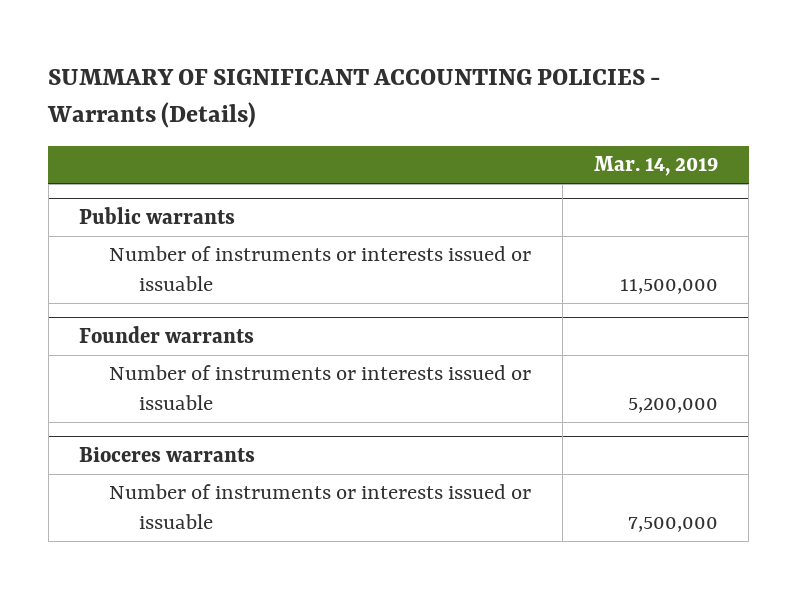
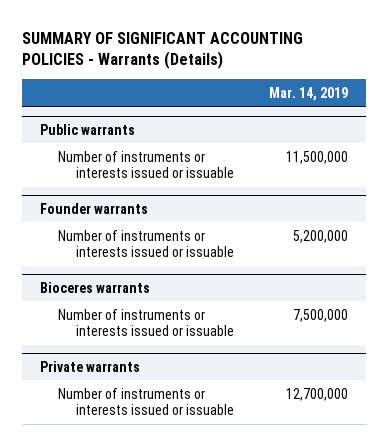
none -> [39,360,140,372] Private warrants
none -> [58,387,235,415] Number of instruments or interests issued or issuable

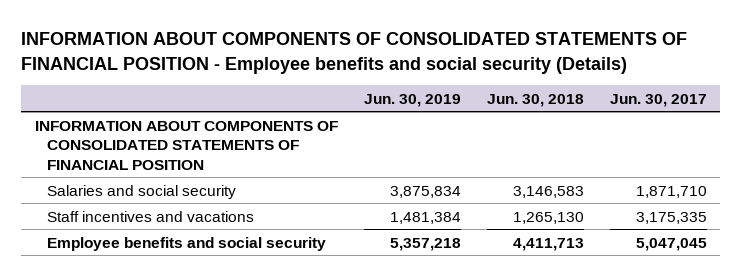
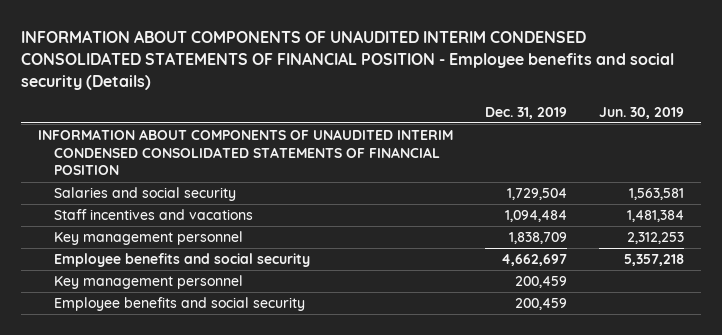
[21,32,688,74] INFORMATION ABOUT COMPONENTS OF CONSOLIDATED STATEMENTS OF FINANCIAL POSITION - Employee benefits and social security (Details) -> [21,30,675,90] INFORMATION ABOUT COMPONENTS OF UNAUDITED INTERIM CONDENSED CONSOLIDATED STATEMENTS OF FINANCIAL POSITION - Employee benefits and social security (Details)
[487,93,585,107] Jun. 30, 2018 -> none
[610,93,708,107] Jun. 30, 2017 -> none
none -> [484,106,567,119] Dec. 31, 2019
[34,120,338,170] INFORMATION ABOUT COMPONENTS OF CONSOLIDATED STATEMENTS OF FINANCIAL POSITION -> [37,129,453,176] INFORMATION ABOUT COMPONENTS OF UNAUDITED INTERIM CONDENSED CONSOLIDATED STATEMENTS OF FINANCIAL POSITION
[389,185,461,198] 3,875,834 -> [629,188,685,201] 1,563,581
none -> [54,231,244,246] Key management personnel
none -> [54,275,244,290] Key management personnel
none -> [54,297,306,312] Employee benefits and social security

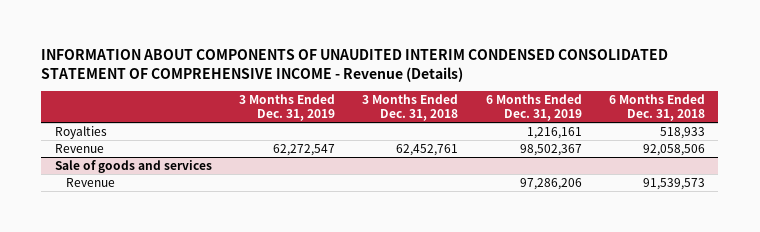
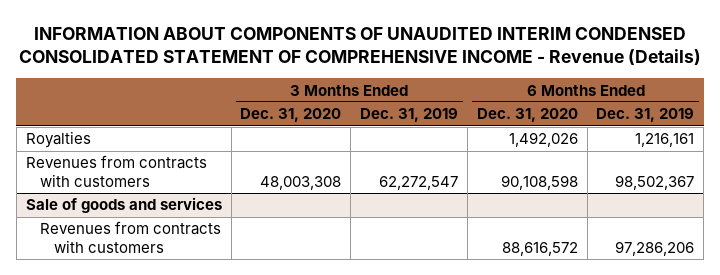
[362,93,459,121] 3 Months Ended Dec. 31, 2018 -> none
[608,93,705,121] 6 Months Ended Dec. 31, 2018 -> none
none -> [240,108,342,123] Dec. 31, 2020
none -> [476,108,578,123] Dec. 31, 2020
[54,144,104,154] Revenue -> [25,155,207,187] Revenues from contracts with customers
[65,178,115,188] Revenue -> [40,221,222,253] Revenues from contracts with customers

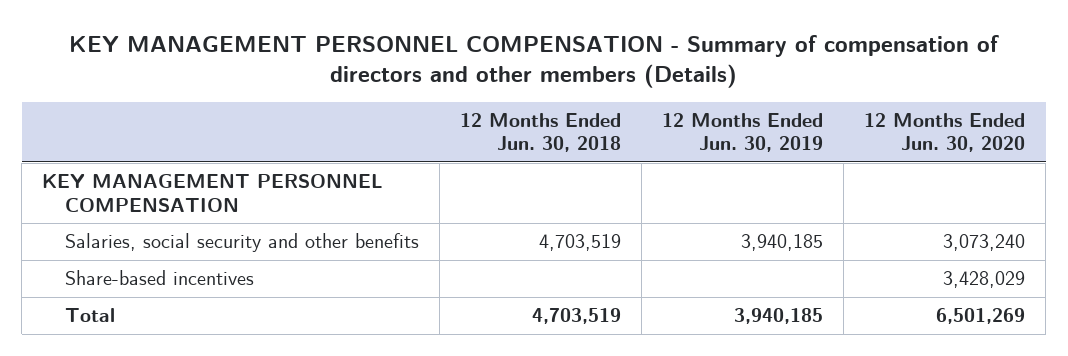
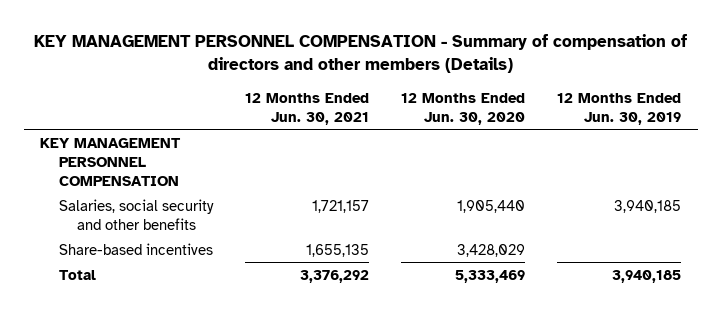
[460,112,622,153] 12 Months Ended Jun. 30, 2018 -> none
none -> [244,92,369,125] 12 Months Ended Jun. 30, 2021
[943,234,1026,252] 3,073,240 -> [457,199,526,213] 1,905,440
[936,308,1026,325] 6,501,269 -> [455,269,526,283] 5,333,469

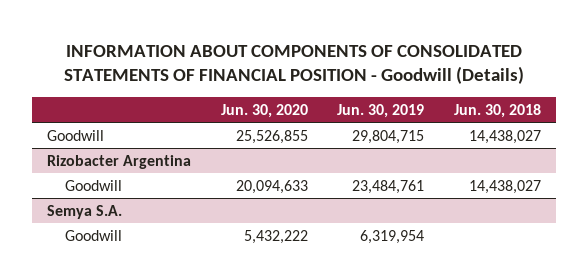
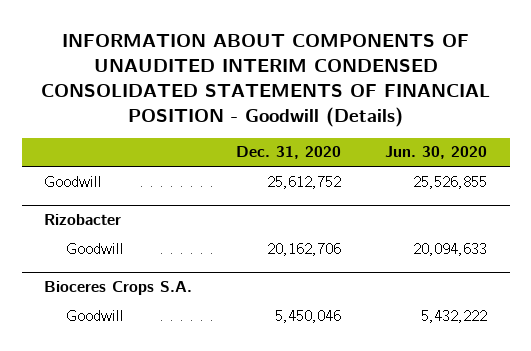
[63,44,524,85] INFORMATION ABOUT COMPONENTS OF CONSOLIDATED STATEMENTS OF FINANCIAL POSITION - Goodwill (Details) -> [40,33,490,127] INFORMATION ABOUT COMPONENTS OF UNAUDITED INTERIM CONDENSED CONSOLIDATED STATEMENTS OF FINANCIAL POSITION - Goodwill (Details)
[337,103,425,118] Jun. 30, 2019 -> none
[453,103,541,118] Jun. 30, 2018 -> none
none -> [236,146,342,160] Dec. 31, 2020
[46,154,191,169] Rizobacter Argentina -> [43,214,121,226] Rizobacter
[46,204,122,219] Semya S.A. -> none
none -> [43,281,192,296] Bioceres Crops S.A.

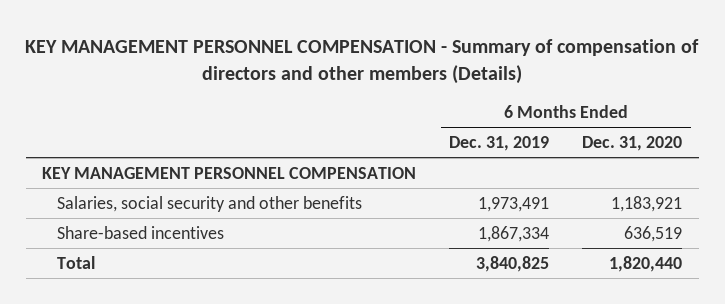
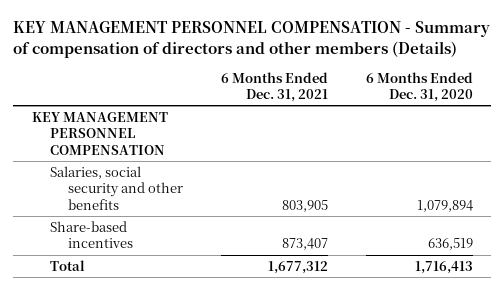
[449,135,550,151] Dec. 31, 2019 -> none
none -> [220,71,328,103] 6 Months Ended Dec. 31, 2021
[611,195,683,212] 1,183,921 -> [416,199,473,212] 1,079,894
[609,255,683,272] 1,820,440 -> [414,260,473,274] 1,716,413

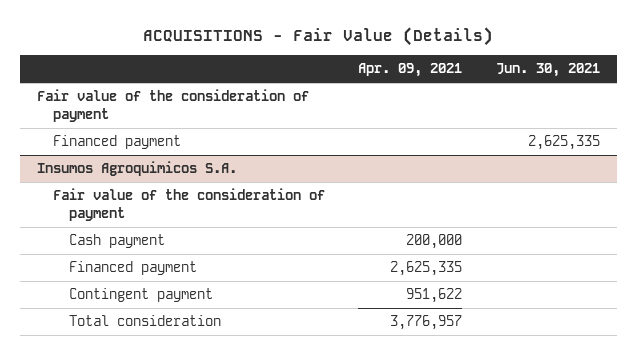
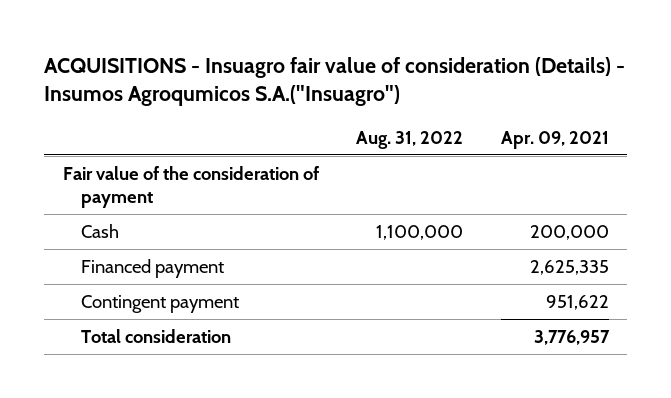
[143,27,494,47] ACQUISITIONS - Fair Value (Details) -> [43,56,625,107] ACQUISITIONS - Insuagro fair value of consideration (Details) - Insumos Agroqumicos S.A.("Insuagro")
[496,63,601,78] Jun. 30, 2021 -> none
none -> [356,130,464,149] Aug. 31, 2022
[52,135,181,150] Financed payment -> none
[36,161,237,177] Insumos Agroquimicos S.A. -> none
[52,188,325,221] Fair value of the consideration of payment -> none
[69,234,166,249] Cash payment -> [80,223,119,238] Cash

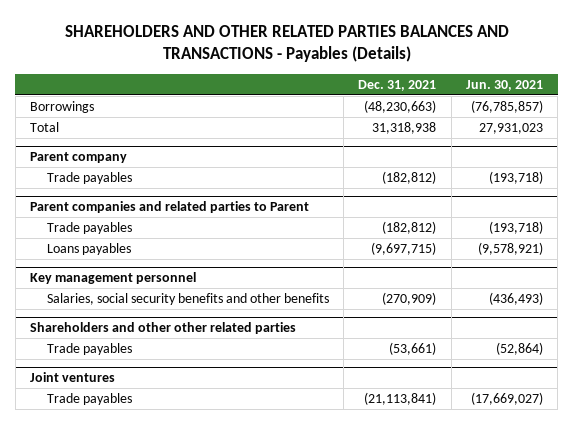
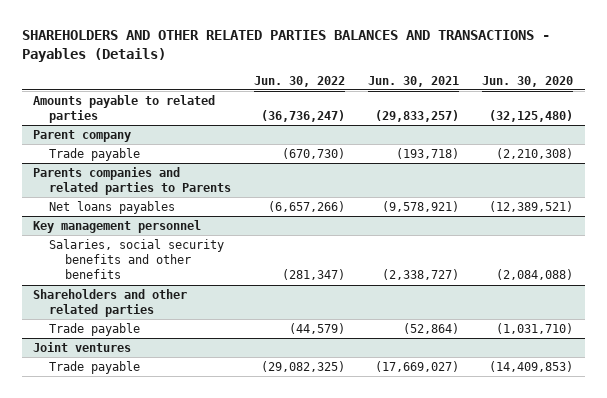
[358,79,437,91] Dec. 31, 2021 -> none
none -> [254,75,346,87] Jun. 30, 2022
none -> [482,75,574,87] Jun. 30, 2020
[29,101,94,114] Borrowings -> none
[29,122,59,133] Total -> none
none -> [33,94,216,124] Amounts payable to related parties
[46,222,132,235] Trade payables -> none
[46,172,132,185] Trade payables -> [49,147,141,161] Trade payable
[29,201,309,214] Parent companies and related parties to Parent -> [33,166,232,196] Parents companies and related parties to Parents
[46,243,131,256] Loans payables -> [49,200,176,214] Net loans payables
[489,292,544,306] (436,493) -> [382,269,460,281] (2,338,727)
[29,322,296,335] Shareholders and other other related parties -> [33,288,188,318] Shareholders and other related parties
[46,343,132,356] Trade payables -> [49,322,141,336] Trade payable
[46,393,132,406] Trade payables -> [49,360,141,374] Trade payable

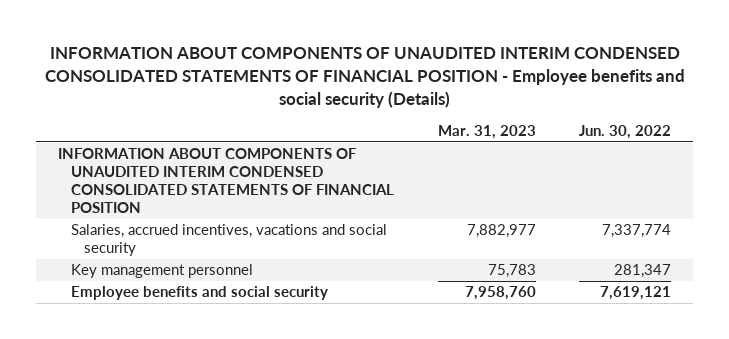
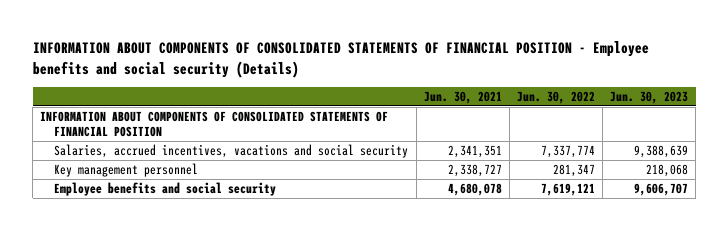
[44,46,685,108] INFORMATION ABOUT COMPONENTS OF UNAUDITED INTERIM CONDENSED CONSOLIDATED STATEMENTS OF FINANCIAL POSITION - Employee benefits and social security (Details) -> [32,41,649,78] INFORMATION ABOUT COMPONENTS OF CONSOLIDATED STATEMENTS OF FINANCIAL POSITION - Employee benefits and social security (Details)
[437,124,536,139] Mar. 31, 2023 -> none
none -> [423,90,502,104] Jun. 30, 2021
none -> [610,90,689,104] Jun. 30, 2023
[57,148,395,213] INFORMATION ABOUT COMPONENTS OF UNAUDITED INTERIM CONDENSED CONSOLIDATED STATEMENTS OF FINANCIAL POSITION -> [40,111,389,138] INFORMATION ABOUT COMPONENTS OF CONSOLIDATED STATEMENTS OF FINANCIAL POSITION

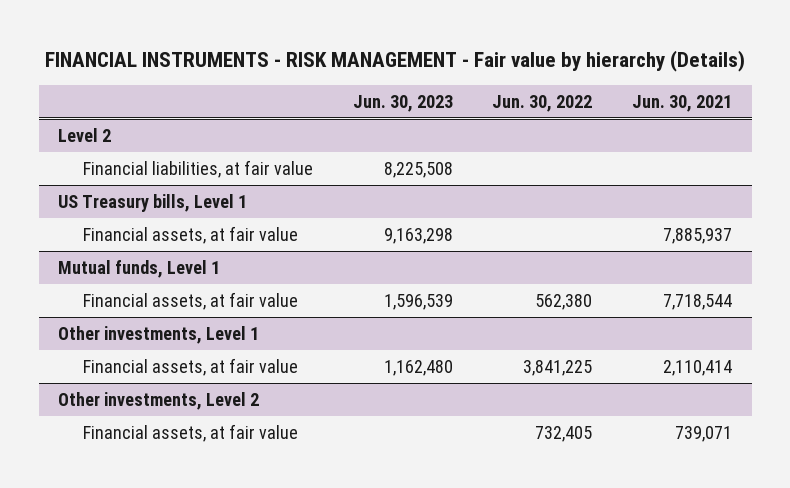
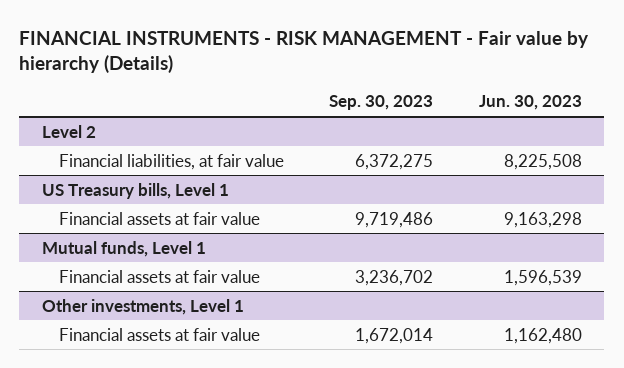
[492,95,593,113] Jun. 30, 2022 -> none
[631,95,732,113] Jun. 30, 2021 -> none
none -> [329,95,434,111] Sep. 30, 2023
[83,225,299,244] Financial assets, at fair value -> [59,211,261,225] Financial assets at fair value
[83,291,299,310] Financial assets, at fair value -> [59,269,261,283] Financial assets at fair value
[58,391,260,410] Other investments, Level 2 -> none
[83,423,299,442] Financial assets, at fair value -> none
[83,357,299,376] Financial assets, at fair value -> [59,327,261,341] Financial assets at fair value

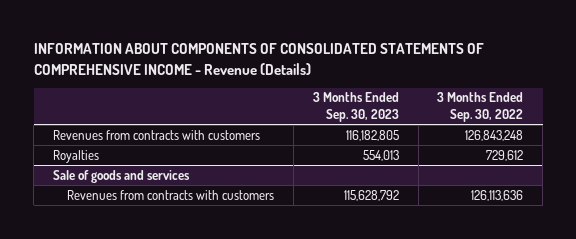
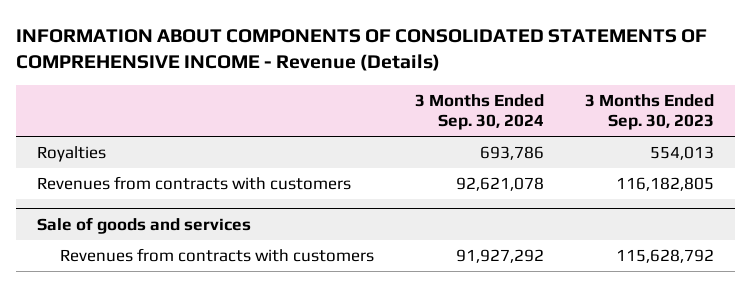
[437,92,524,123] 3 Months Ended Sep. 30, 2022 -> none
none -> [415,94,545,130] 3 Months Ended Sep. 30, 2024
[52,129,260,140] Revenues from contracts with customers -> [36,176,351,191] Revenues from contracts with customers

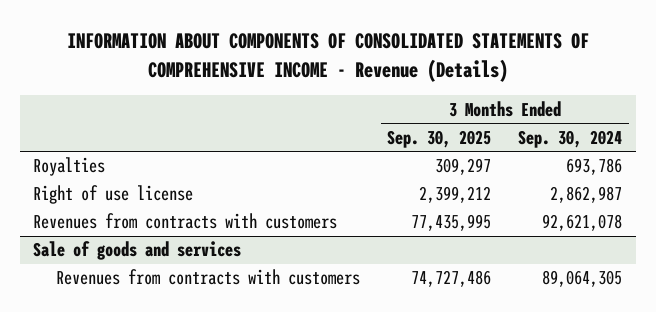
[585,94,715,130] 3 Months Ended Sep. 30, 2023 -> none
none -> [387,129,492,148] Sep. 30, 2025
none -> [33,185,194,205] Right of use license
[456,249,545,264] 91,927,292 -> [542,270,623,288] 89,064,305

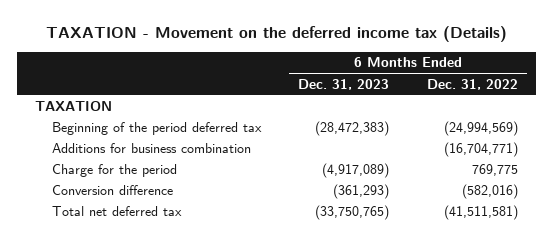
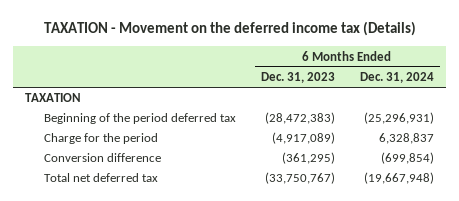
[426,78,518,90] Dec. 31, 2022 -> none
none -> [359,72,434,84] Dec. 31, 2024
[51,143,251,154] Additions for business combination -> none
[333,184,390,200] (361,293) -> [282,152,336,165] (361,295)
[315,205,390,221] (33,750,765) -> [265,172,336,185] (33,750,767)

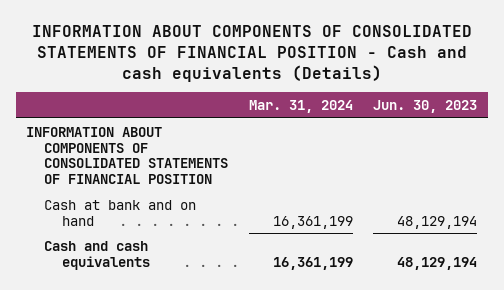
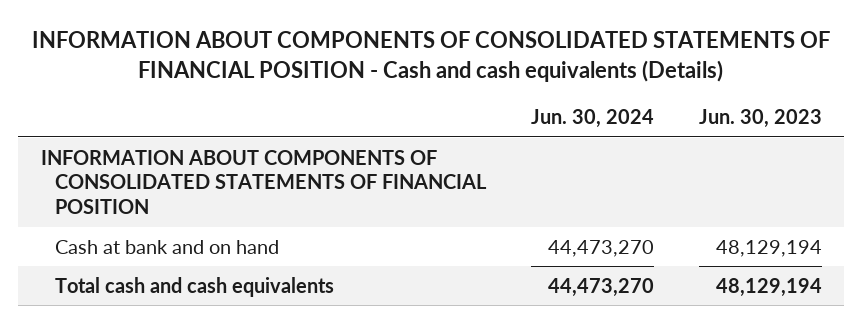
[248,100,353,114] Mar. 31, 2024 -> none
none -> [530,109,654,129] Jun. 30, 2024
[44,240,151,270] Cash and cash equivalents -> [54,276,334,297] Total cash and cash equivalents

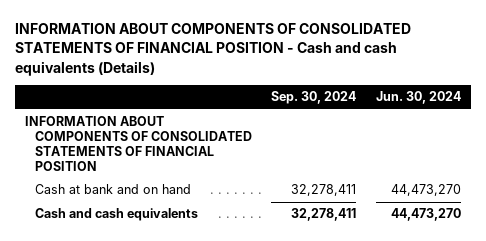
[698,109,822,129] Jun. 30, 2023 -> none
none -> [271,91,357,105] Sep. 30, 2024
[54,276,334,297] Total cash and cash equivalents -> [34,208,198,222] Cash and cash equivalents

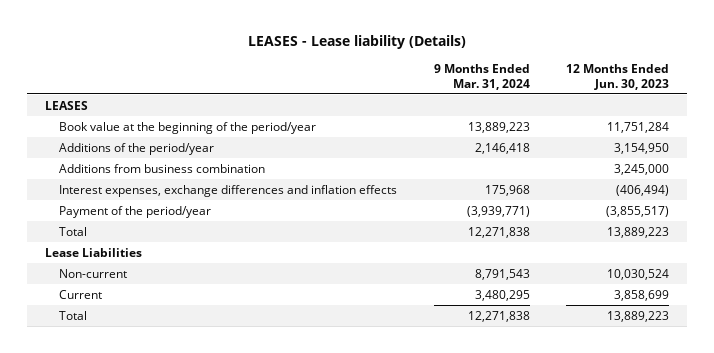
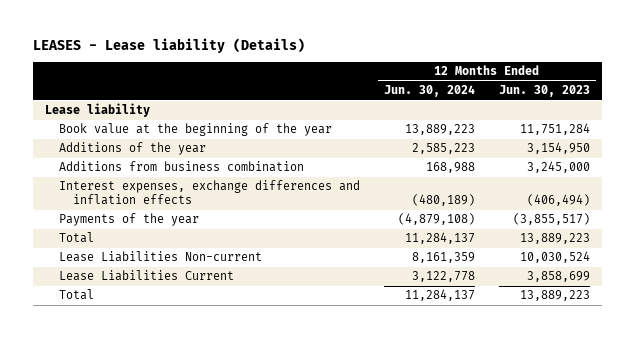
[433,64,530,90] 9 Months Ended Mar. 31, 2024 -> none
none -> [383,85,475,98] Jun. 30, 2024
[45,100,89,110] LEASES -> none
none -> [44,103,150,118] Lease liability
[59,121,317,134] Book value at the beginning of the period/year -> [58,123,332,137] Book value at the beginning of the year
[59,142,215,155] Additions of the period/year -> [58,142,206,156] Additions of the year
[59,205,212,218] Payment of the period/year -> [58,213,199,227] Payments of the year
[45,247,143,257] Lease Liabilities -> none
[59,268,128,278] Non-current -> [58,251,262,263] Lease Liabilities Non-current
[59,289,103,299] Current -> [58,270,234,282] Lease Liabilities Current

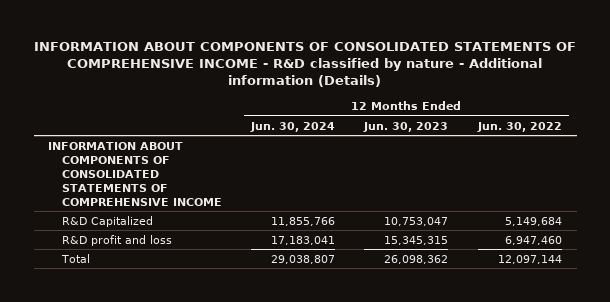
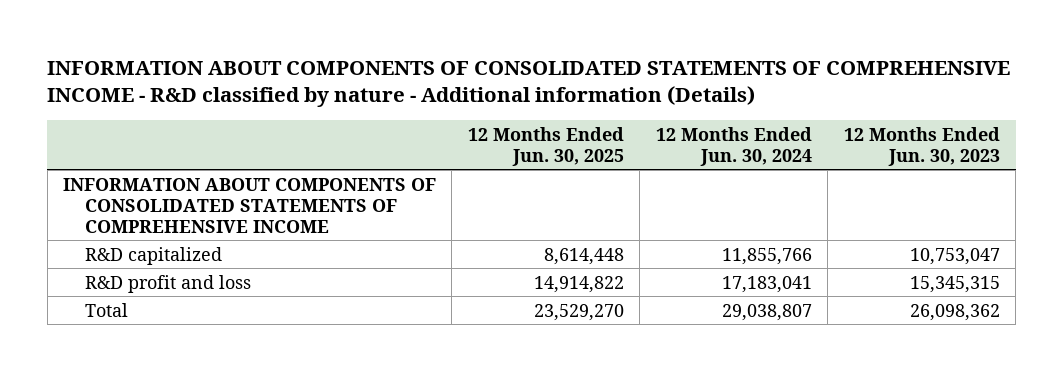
[476,121,562,132] Jun. 30, 2022 -> none
none -> [467,126,624,166] 12 Months Ended Jun. 30, 2025
[61,215,153,227] R&D Capitalized -> [85,246,223,265] R&D capitalized

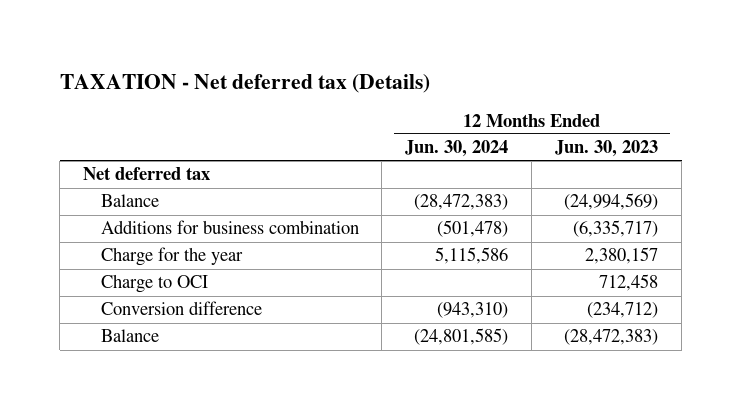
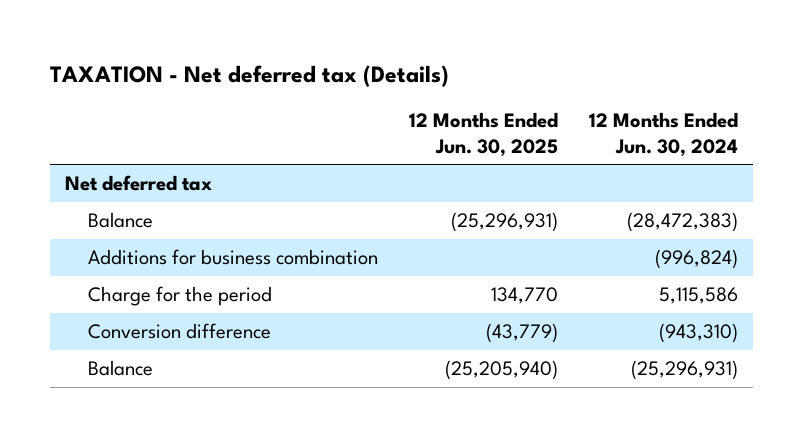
[555,140,659,158] Jun. 30, 2023 -> none
none -> [408,112,558,157] 12 Months Ended Jun. 30, 2025
[100,274,208,294] Charge to OCI -> none
[437,220,509,238] (501,478) -> [654,249,738,270] (996,824)
[100,247,243,267] Charge for the year -> [88,286,273,307] Charge for the period
[414,328,509,346] (24,801,585) -> [630,360,738,381] (25,296,931)

